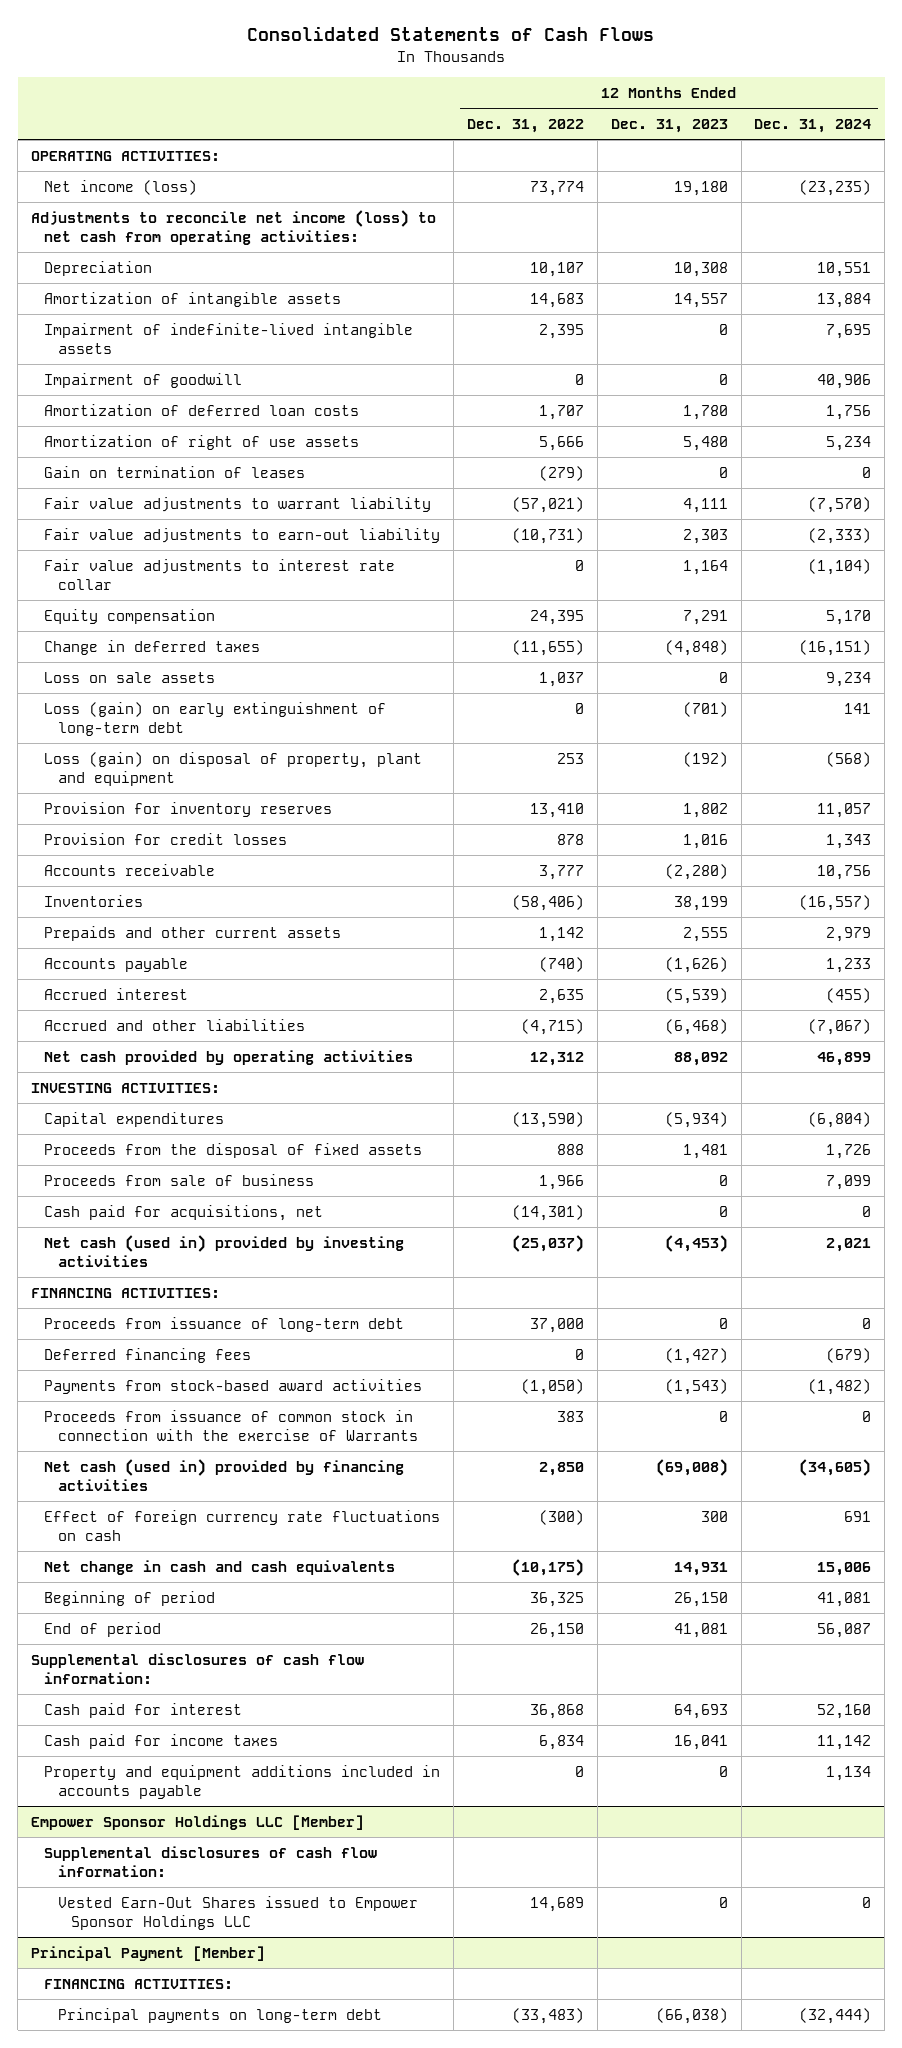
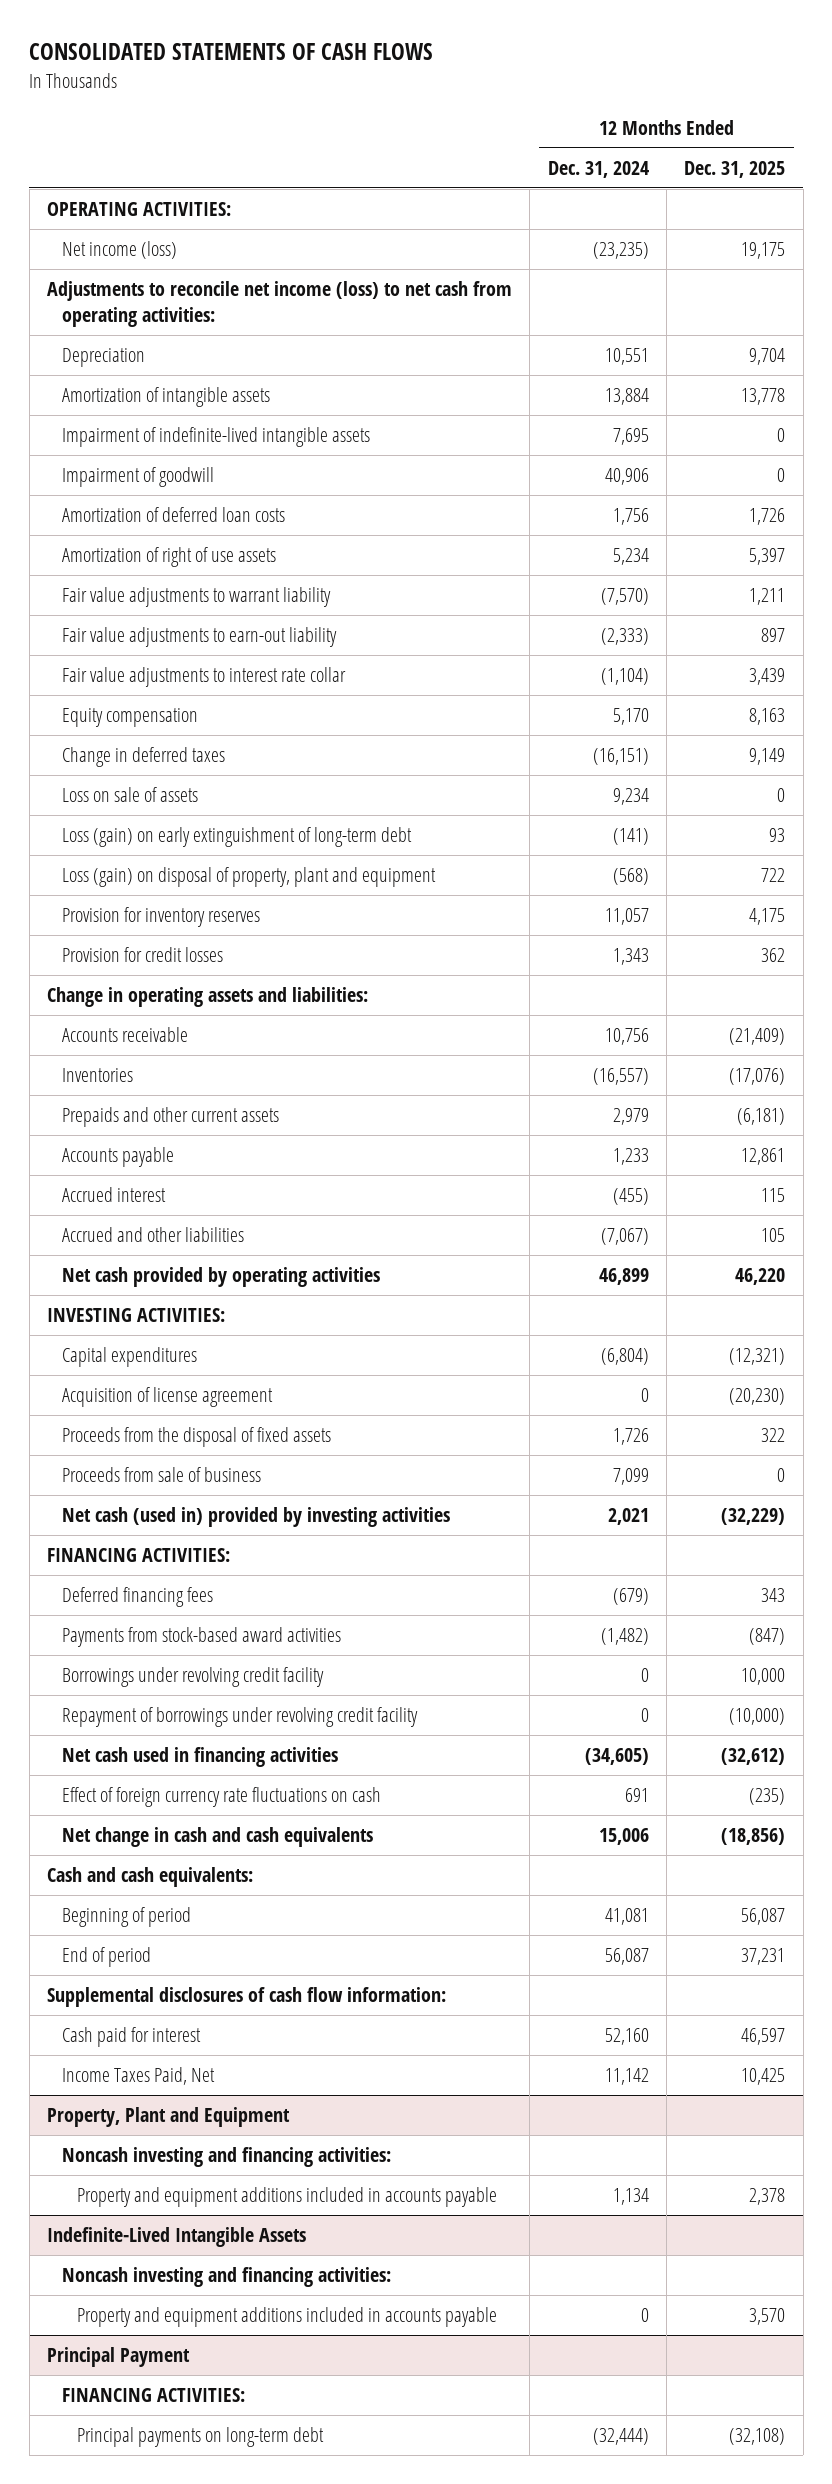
[247,26,655,42] Consolidated Statements of Cash Flows -> [29,43,434,61] CONSOLIDATED STATEMENTS OF CASH FLOWS
[467,119,585,134] Dec. 31, 2022 -> none
[610,119,728,134] Dec. 31, 2023 -> none
none -> [684,161,786,179] Dec. 31, 2025
[44,465,306,478] Gain on termination of leases -> none
[44,671,216,683] Loss on sale assets -> [61,787,198,803] Loss on sale of assets
[844,702,872,714] 141 -> [612,828,649,846] (141)
none -> [46,987,368,1008] Change in operating assets and liabilities:
none -> [61,1387,273,1408] Acquisition of license agreement
[44,1204,324,1221] Cash paid for acquisitions, net -> none
[44,1316,405,1332] Proceeds from issuance of long-term debt -> none
[44,1409,418,1441] Proceeds from issuance of common stock in connection with the exercise of Warrants -> none
none -> [61,1667,324,1688] Borrowings under revolving credit facility
none -> [61,1707,418,1728] Repayment of borrowings under revolving credit facility
[44,1458,405,1491] Net cash (used in) provided by financing activities -> [61,1747,338,1768] Net cash used in financing activities
none -> [46,1867,253,1888] Cash and cash equivalents:
[44,1733,279,1749] Cash paid for income taxes -> [61,2067,215,2086] Income Taxes Paid, Net
none -> [46,2107,290,2128] Property, Plant and Equipment
none -> [61,2147,391,2168] Noncash investing and financing activities:
[30,1814,364,1830] Empower Sponsor Holdings LLC [Member] -> none
[44,1845,378,1877] Supplemental disclosures of cash flow information: -> none
[57,1895,418,1930] Vested Earn-Out Shares issued to Empower Sponsor Holdings LLC -> none
none -> [46,2227,306,2248] Indefinite-Lived Intangible Assets
none -> [61,2267,391,2288] Noncash investing and financing activities:
none -> [76,2307,497,2328] Property and equipment additions included in accounts payable
[30,1945,265,1961] Principal Payment [Member] -> [46,2347,190,2368] Principal Payment

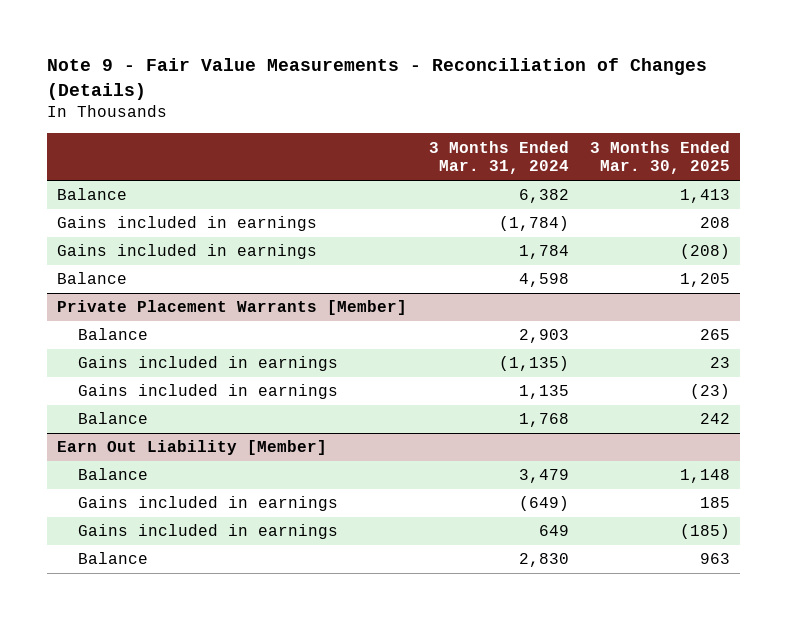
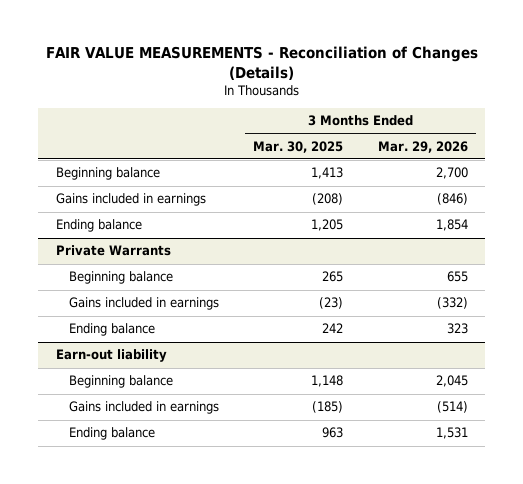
[46,58,707,100] Note 9 - Fair Value Measurements - Reconciliation of Changes (Details) -> [45,46,478,80] FAIR VALUE MEASUREMENTS - Reconciliation of Changes (Details)
[428,140,569,174] 3 Months Ended Mar. 31, 2024 -> none
none -> [377,140,468,153] Mar. 29, 2026
[57,216,318,232] Gains included in earnings -> none
[57,188,128,201] Balance -> [55,167,160,181] Beginning balance
[78,356,339,372] Gains included in earnings -> none
[57,272,128,285] Balance -> [55,219,142,233] Ending balance
[57,300,408,316] Private Placement Warrants [Member] -> [55,245,171,257] Private Warrants
[78,328,149,341] Balance -> [68,271,173,285] Beginning balance
[78,496,339,512] Gains included in earnings -> none
[78,412,149,425] Balance -> [68,323,155,337] Ending balance
[57,440,328,456] Earn Out Liability [Member] -> [55,349,167,363] Earn-out liability
[78,468,149,481] Balance -> [68,375,173,389] Beginning balance
[78,552,149,565] Balance -> [68,427,155,441] Ending balance

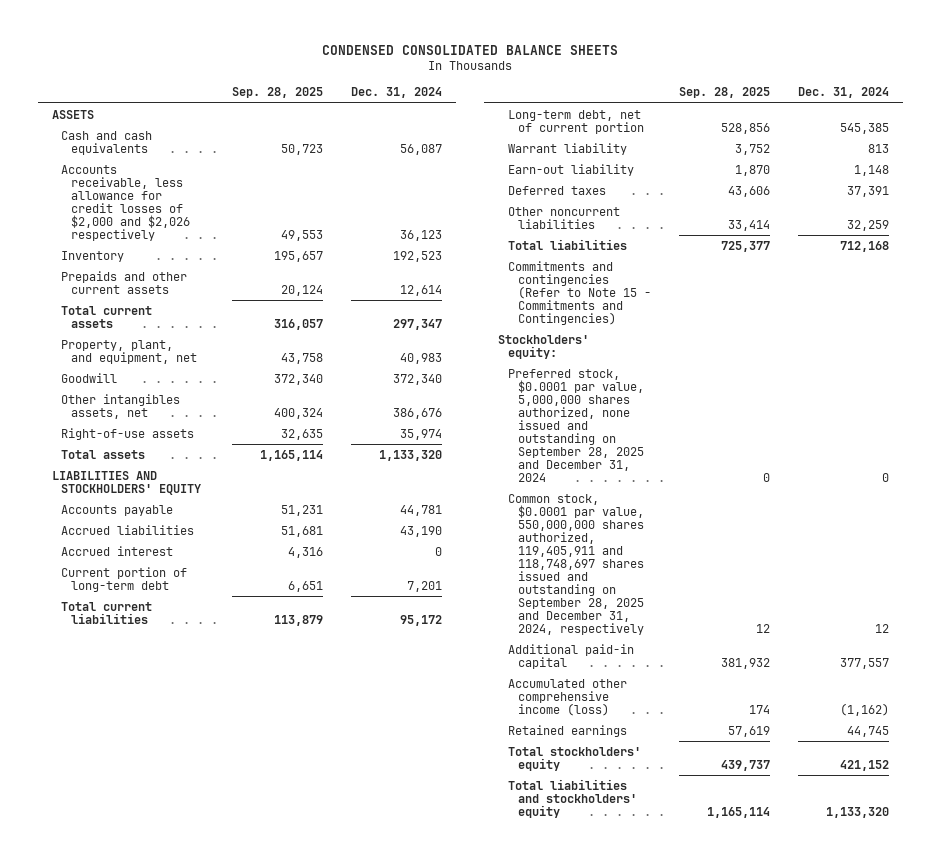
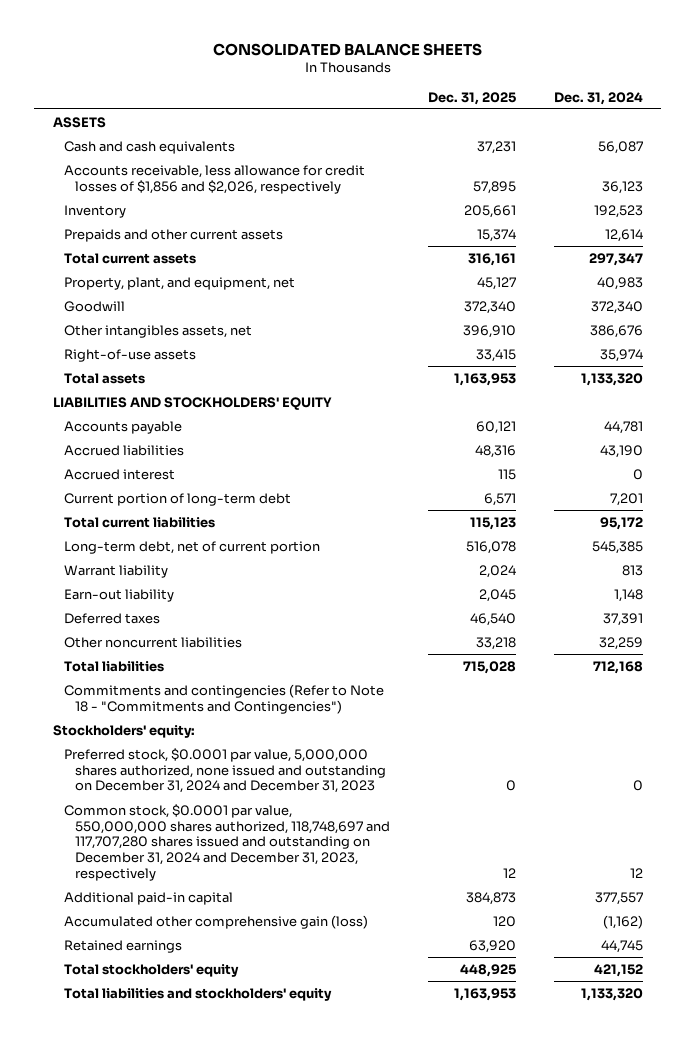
[322,45,619,56] CONDENSED CONSOLIDATED BALANCE SHEETS -> [212,42,482,56] CONSOLIDATED BALANCE SHEETS
[232,87,324,99] Sep. 28, 2025 -> none
none -> [427,91,516,105] Dec. 31, 2025
[61,164,191,241] Accounts receivable, less allowance for credit losses of $2,000 and $2,026 respectively -> [64,164,366,194] Accounts receivable, less allowance for credit losses of $1,856 and $2,026, respectively
[508,260,651,325] Commitments and contingencies (Refer to Note 15 - Commitments and Contingencies) -> [64,683,385,714] Commitments and contingencies (Refer to Note 18 - "Commitments and Contingencies")
[508,368,644,482] Preferred stock, $0.0001 par value, 5,000,000 shares authorized, none issued and outstanding on September 28, 2025 and December 31, 2024 -> [64,747,386,794] Preferred stock, $0.0001 par value, 5,000,000 shares authorized, none issued and outstanding on December 31, 2024 and December 31, 2023
[508,493,644,635] Common stock, $0.0001 par value, 550,000,000 shares authorized, 119,405,911 and 118,748,697 shares issued and outstanding on September 28, 2025 and December 31, 2024, respectively -> [64,803,390,882] Common stock, $0.0001 par value, 550,000,000 shares authorized, 118,748,697 and 117,707,280 shares issued and outstanding on December 31, 2024 and December 31, 2023, respectively
[508,678,628,716] Accumulated other comprehensive income (loss) -> [64,914,369,929] Accumulated other comprehensive gain (loss)

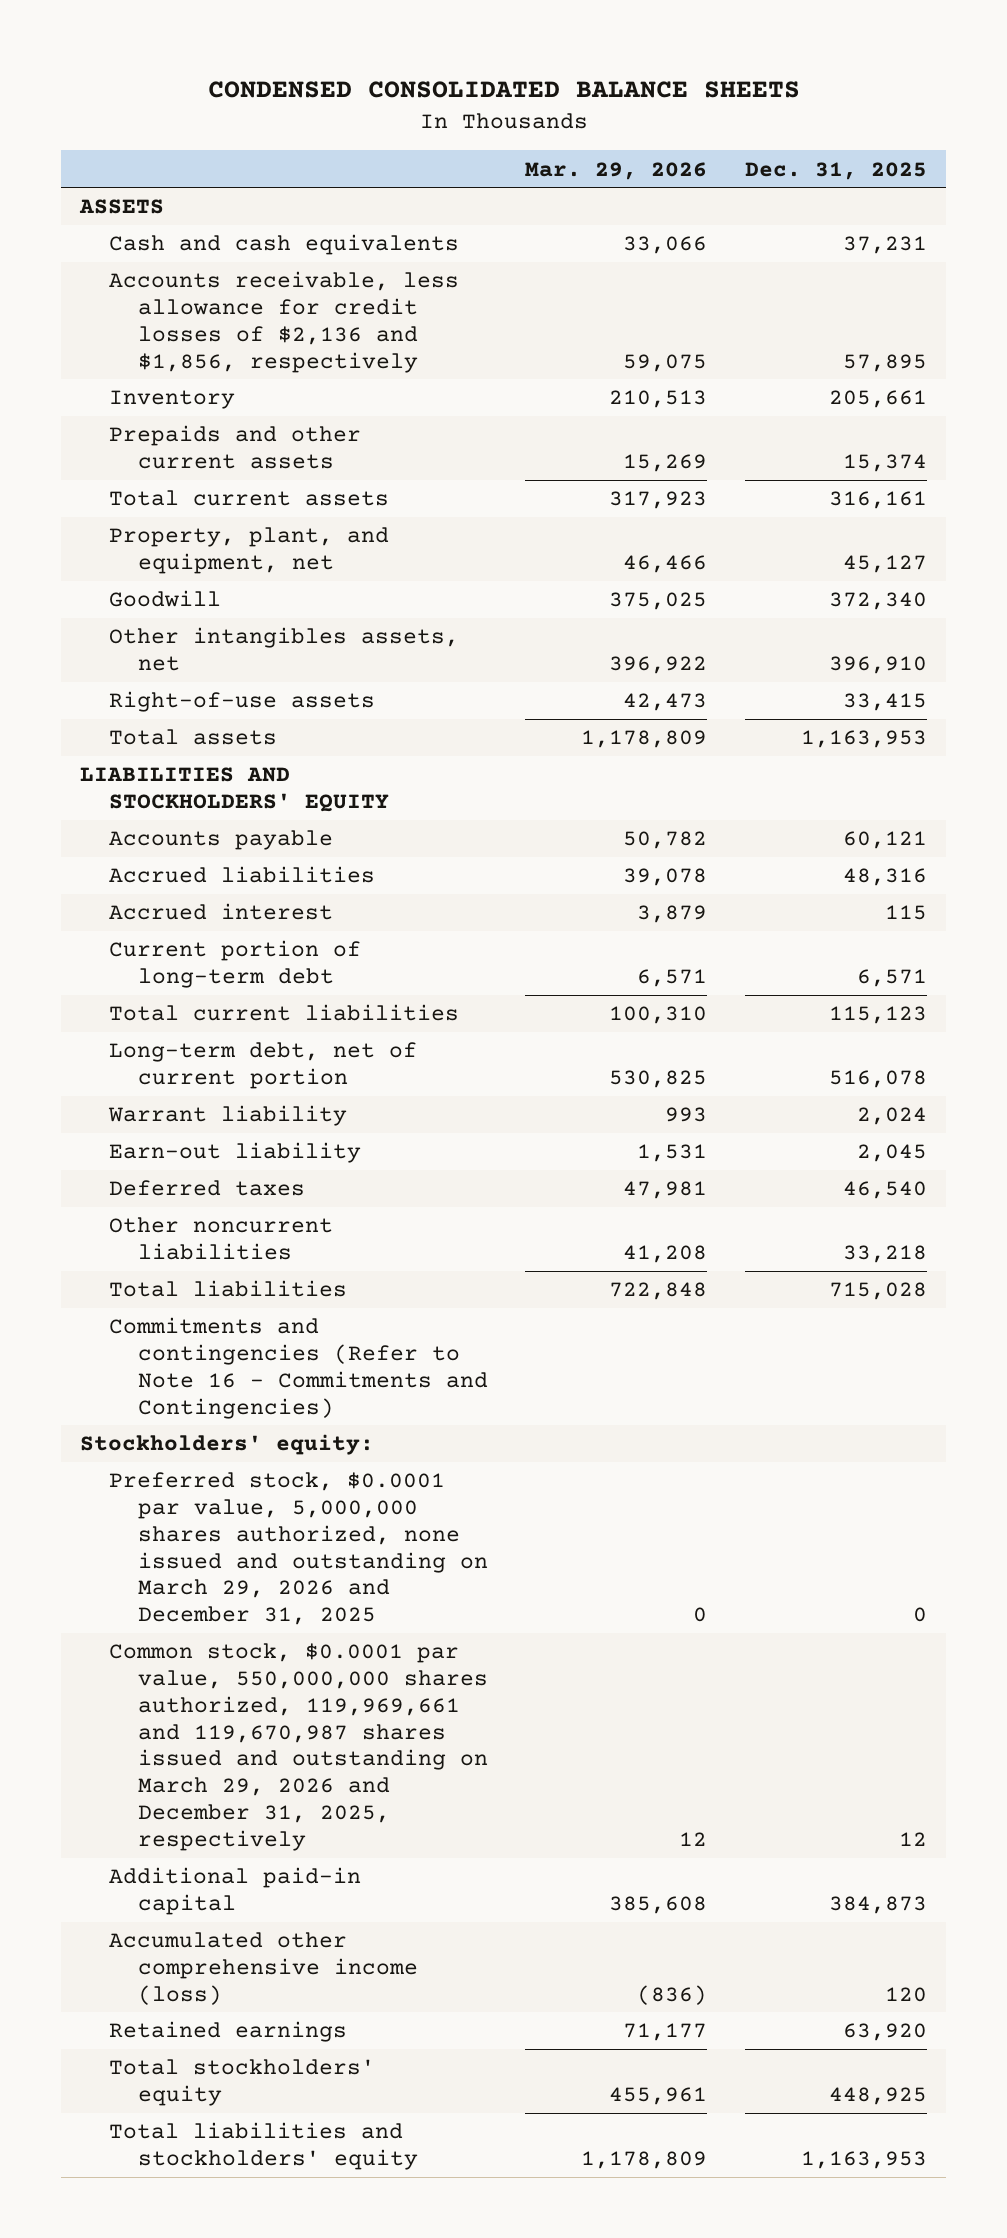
[212,42,482,56] CONSOLIDATED BALANCE SHEETS -> [207,80,800,98] CONDENSED CONSOLIDATED BALANCE SHEETS
[553,91,643,105] Dec. 31, 2024 -> none
none -> [525,161,708,180] Mar. 29, 2026
[64,164,366,194] Accounts receivable, less allowance for credit losses of $1,856 and $2,026, respectively -> [108,271,459,373] Accounts receivable, less allowance for credit losses of $2,136 and $1,856, respectively
[64,683,385,714] Commitments and contingencies (Refer to Note 18 - "Commitments and Contingencies") -> [108,1317,488,1419] Commitments and contingencies (Refer to Note 16 - Commitments and Contingencies)
[64,747,386,794] Preferred stock, $0.0001 par value, 5,000,000 shares authorized, none issued and outstanding on December 31, 2024 and December 31, 2023 -> [108,1472,488,1626] Preferred stock, $0.0001 par value, 5,000,000 shares authorized, none issued and outstanding on March 29, 2026 and December 31, 2025
[64,803,390,882] Common stock, $0.0001 par value, 550,000,000 shares authorized, 118,748,697 and 117,707,280 shares issued and outstanding on December 31, 2024 and December 31, 2023, respectively -> [108,1643,488,1851] Common stock, $0.0001 par value, 550,000,000 shares authorized, 119,969,661 and 119,670,987 shares issued and outstanding on March 29, 2026 and December 31, 2025, respectively
[64,914,369,929] Accumulated other comprehensive gain (loss) -> [108,1932,418,2005] Accumulated other comprehensive income (loss)

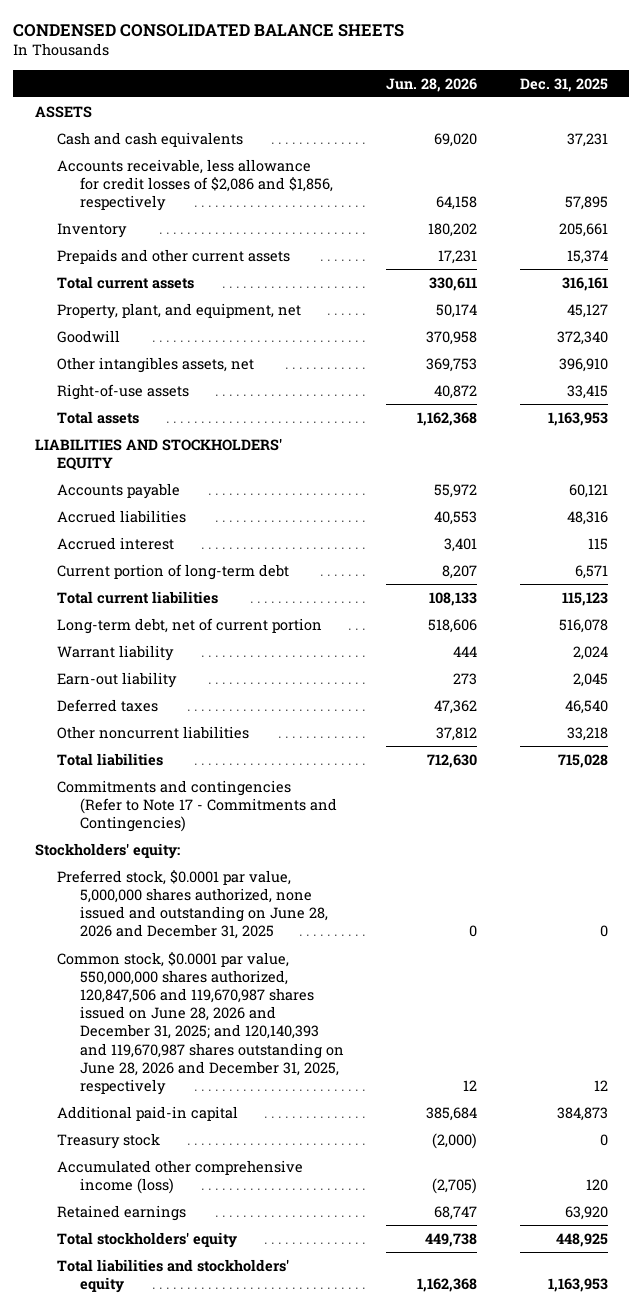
[525,161,708,180] Mar. 29, 2026 -> none
none -> [386,77,478,92] Jun. 28, 2026
[108,271,459,373] Accounts receivable, less allowance for credit losses of $2,136 and $1,856, respectively -> [57,158,333,212] Accounts receivable, less allowance for credit losses of $2,086 and $1,856, respectively
[108,1317,488,1419] Commitments and contingencies (Refer to Note 16 - Commitments and Contingencies) -> [57,779,337,833] Commitments and contingencies (Refer to Note 17 - Commitments and Contingencies)
[108,1472,488,1626] Preferred stock, $0.0001 par value, 5,000,000 shares authorized, none issued and outstanding on March 29, 2026 and December 31, 2025 -> [57,869,328,940] Preferred stock, $0.0001 par value, 5,000,000 shares authorized, none issued and outstanding on June 28, 2026 and December 31, 2025
[108,1643,488,1851] Common stock, $0.0001 par value, 550,000,000 shares authorized, 119,969,661 and 119,670,987 shares issued and outstanding on March 29, 2026 and December 31, 2025, respectively -> [57,951,344,1096] Common stock, $0.0001 par value, 550,000,000 shares authorized, 120,847,506 and 119,670,987 shares issued on June 28, 2026 and December 31, 2025; and 120,140,393 and 119,670,987 shares outstanding on June 28, 2026 and December 31, 2025, respectively
none -> [57,1132,161,1149] Treasury stock

